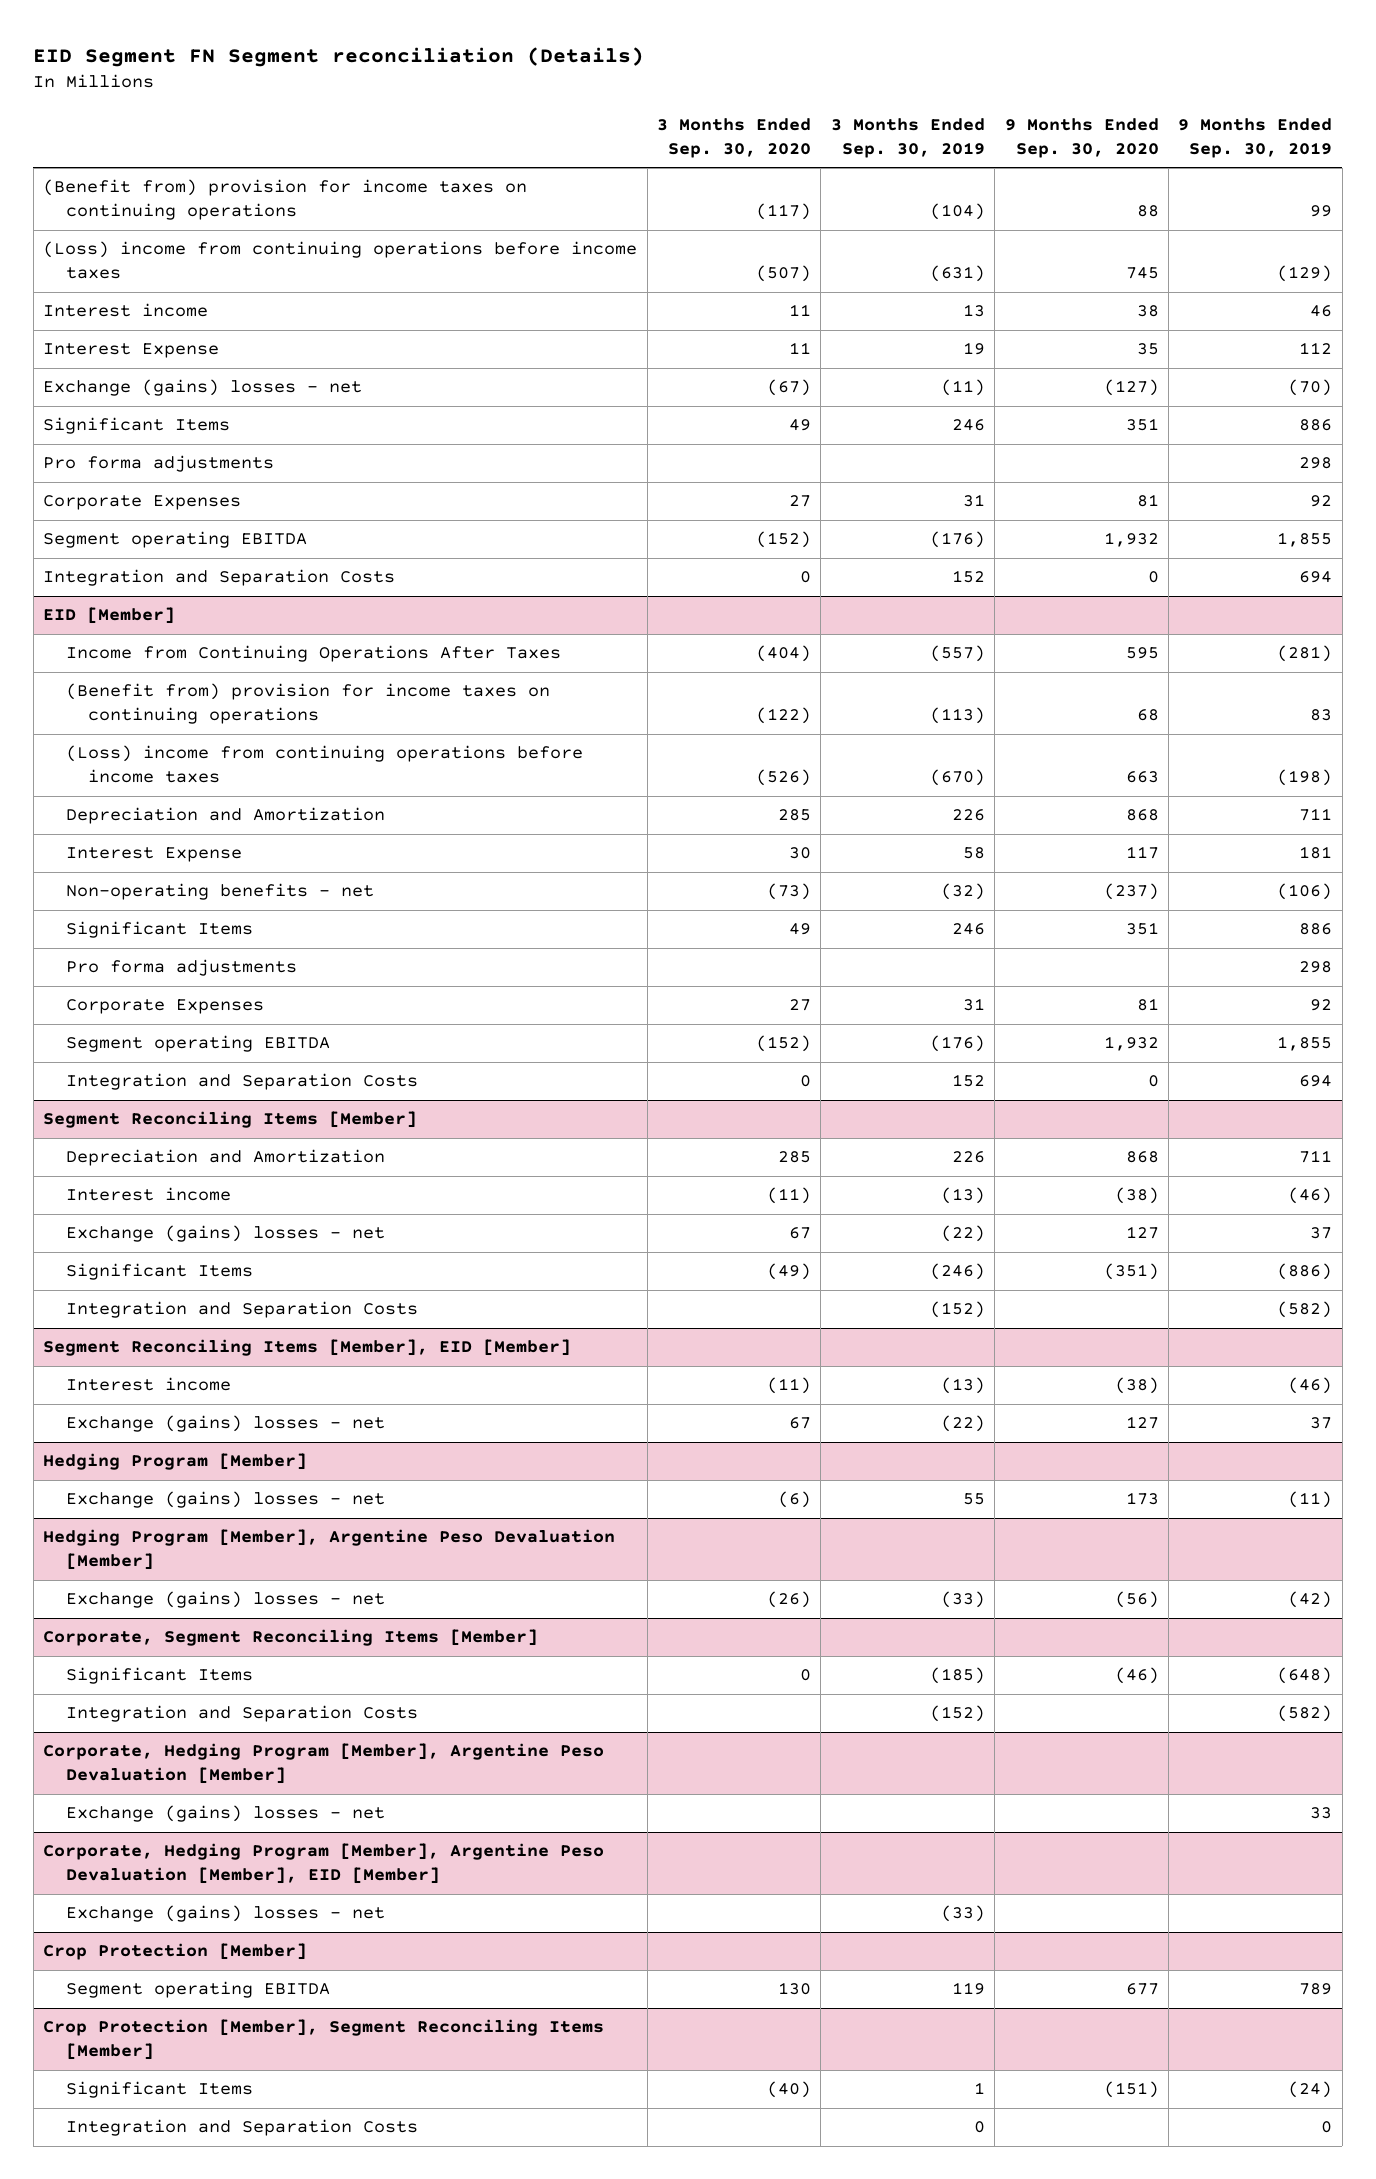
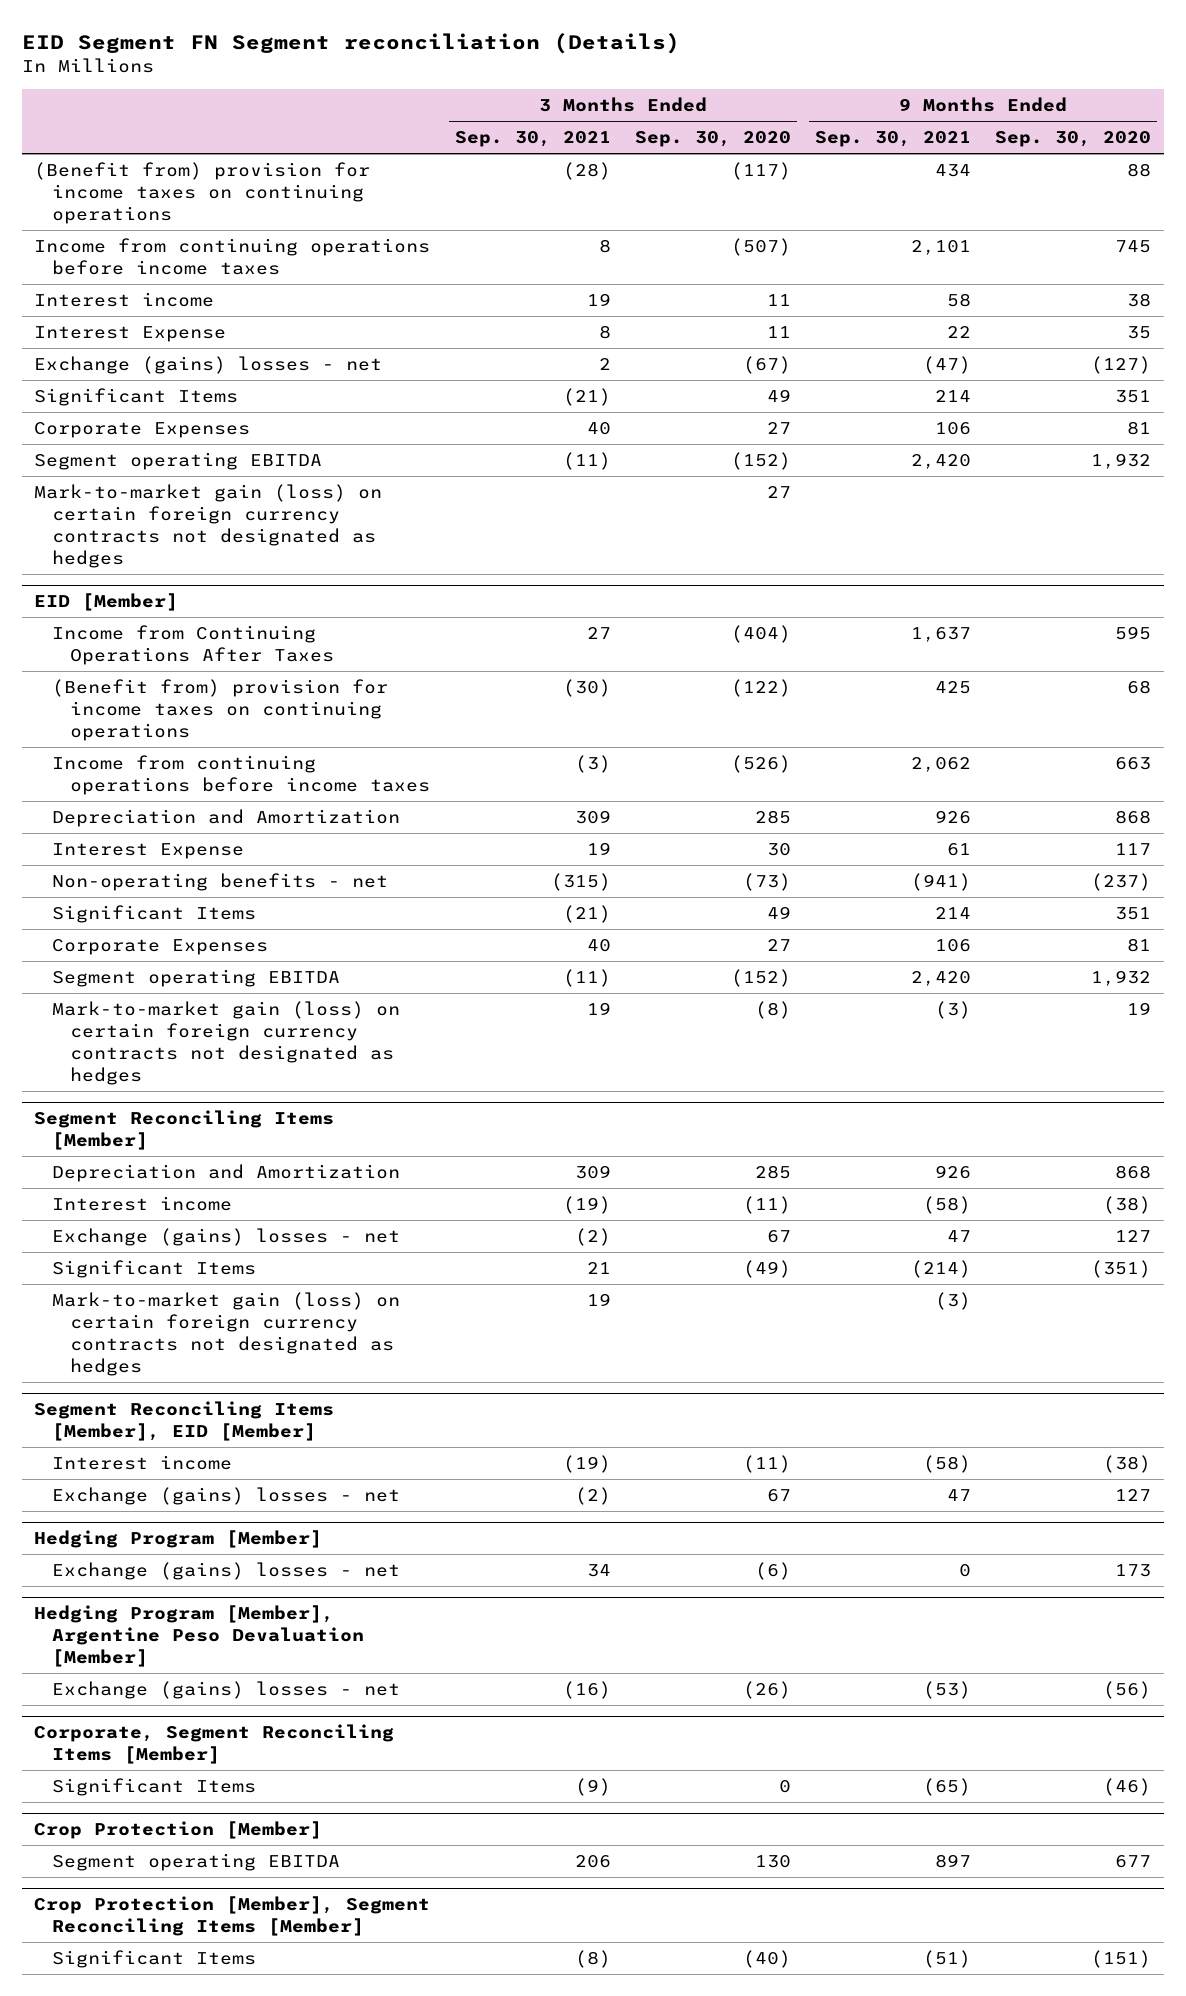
[830,117,985,158] 3 Months Ended Sep. 30, 2019 -> none
[1178,117,1333,158] 9 Months Ended Sep. 30, 2019 -> none
none -> [454,131,611,148] Sep. 30, 2021
none -> [815,131,972,148] Sep. 30, 2021
[43,241,638,280] (Loss) income from continuing operations before income taxes -> [34,237,431,275] Income from continuing operations before income taxes
[43,455,275,473] Pro forma adjustments -> none
[43,569,396,587] Integration and Separation Costs -> none
none -> [34,483,383,569] Mark-to-market gain (loss) on certain foreign currency contracts not designated as hedges
[65,745,583,784] (Loss) income from continuing operations before income taxes -> [52,754,431,795] Income from continuing operations before income taxes
[65,959,297,977] Pro forma adjustments -> none
[65,1073,418,1091] Integration and Separation Costs -> none
none -> [52,1000,401,1086] Mark-to-market gain (loss) on certain foreign currency contracts not designated as hedges
[65,1301,418,1319] Integration and Separation Costs -> none
none -> [52,1291,401,1377] Mark-to-market gain (loss) on certain foreign currency contracts not designated as hedges
[65,1705,418,1723] Integration and Separation Costs -> none
[43,1743,605,1785] Corporate, Hedging Program [Member], Argentine Peso Devaluation [Member] -> none
[65,1805,385,1823] Exchange (gains) losses - net -> none
[43,1843,605,1885] Corporate, Hedging Program [Member], Argentine Peso Devaluation [Member], EID [Member] -> none
[65,1905,385,1923] Exchange (gains) losses - net -> none
[65,2119,418,2137] Integration and Separation Costs -> none

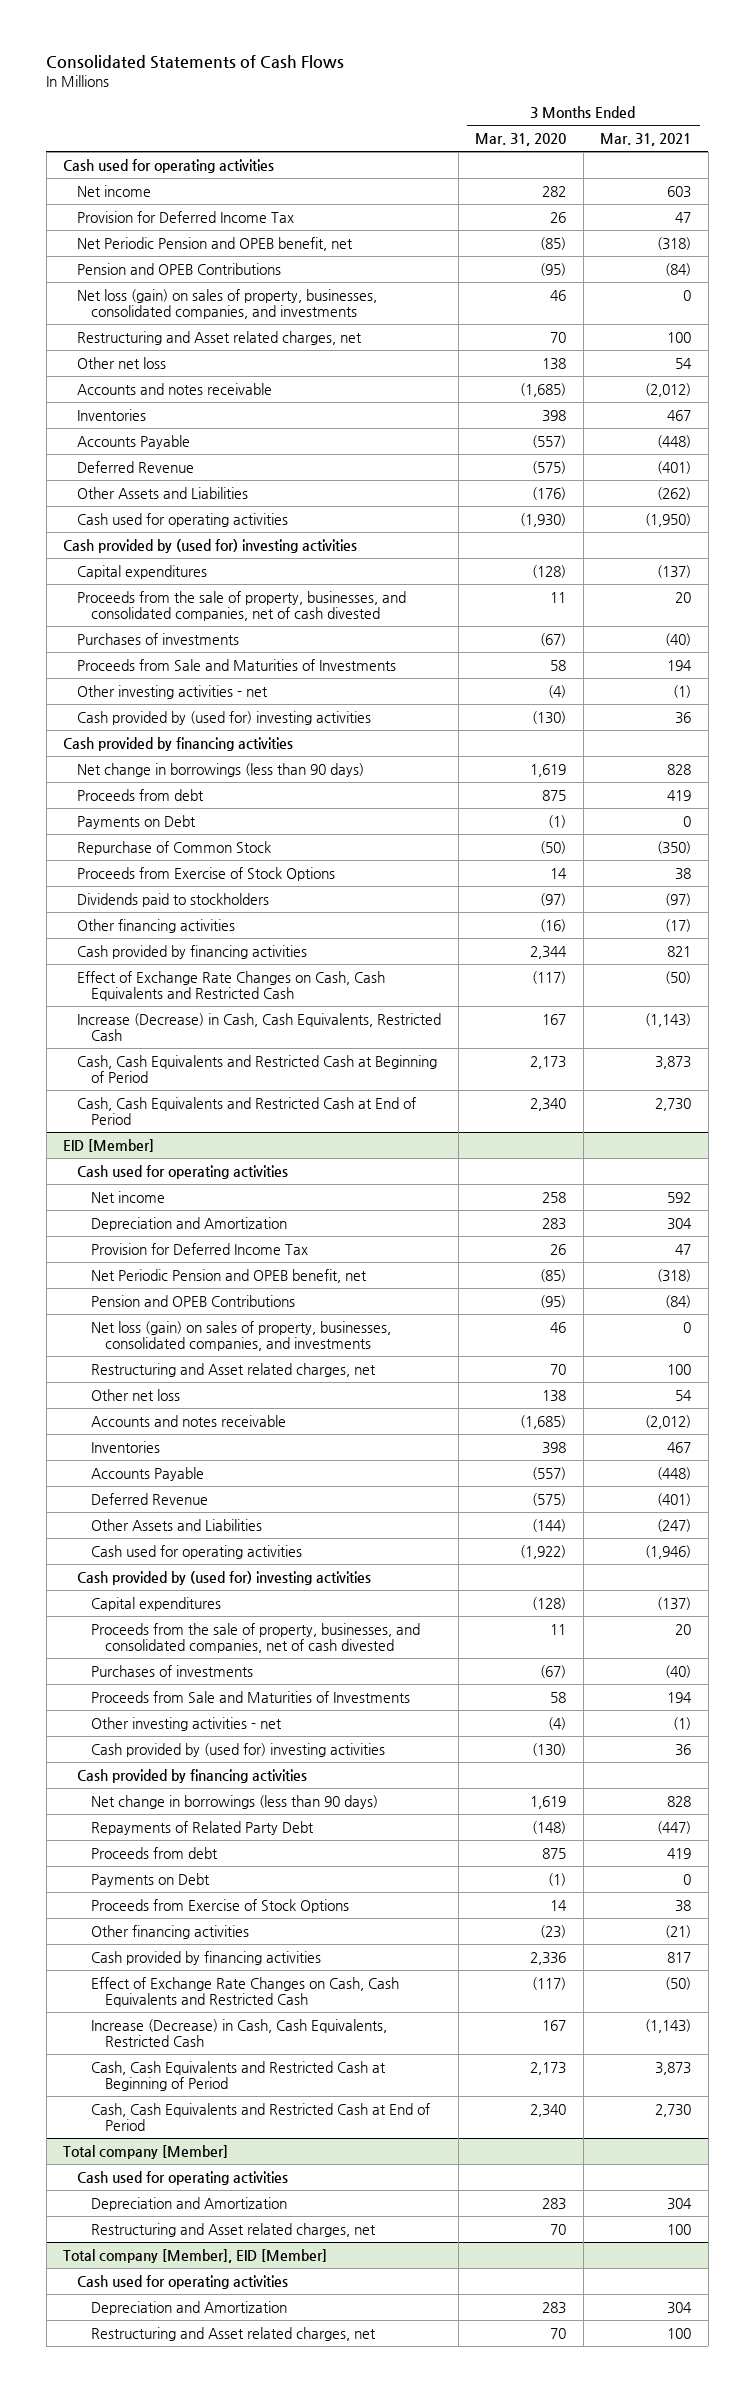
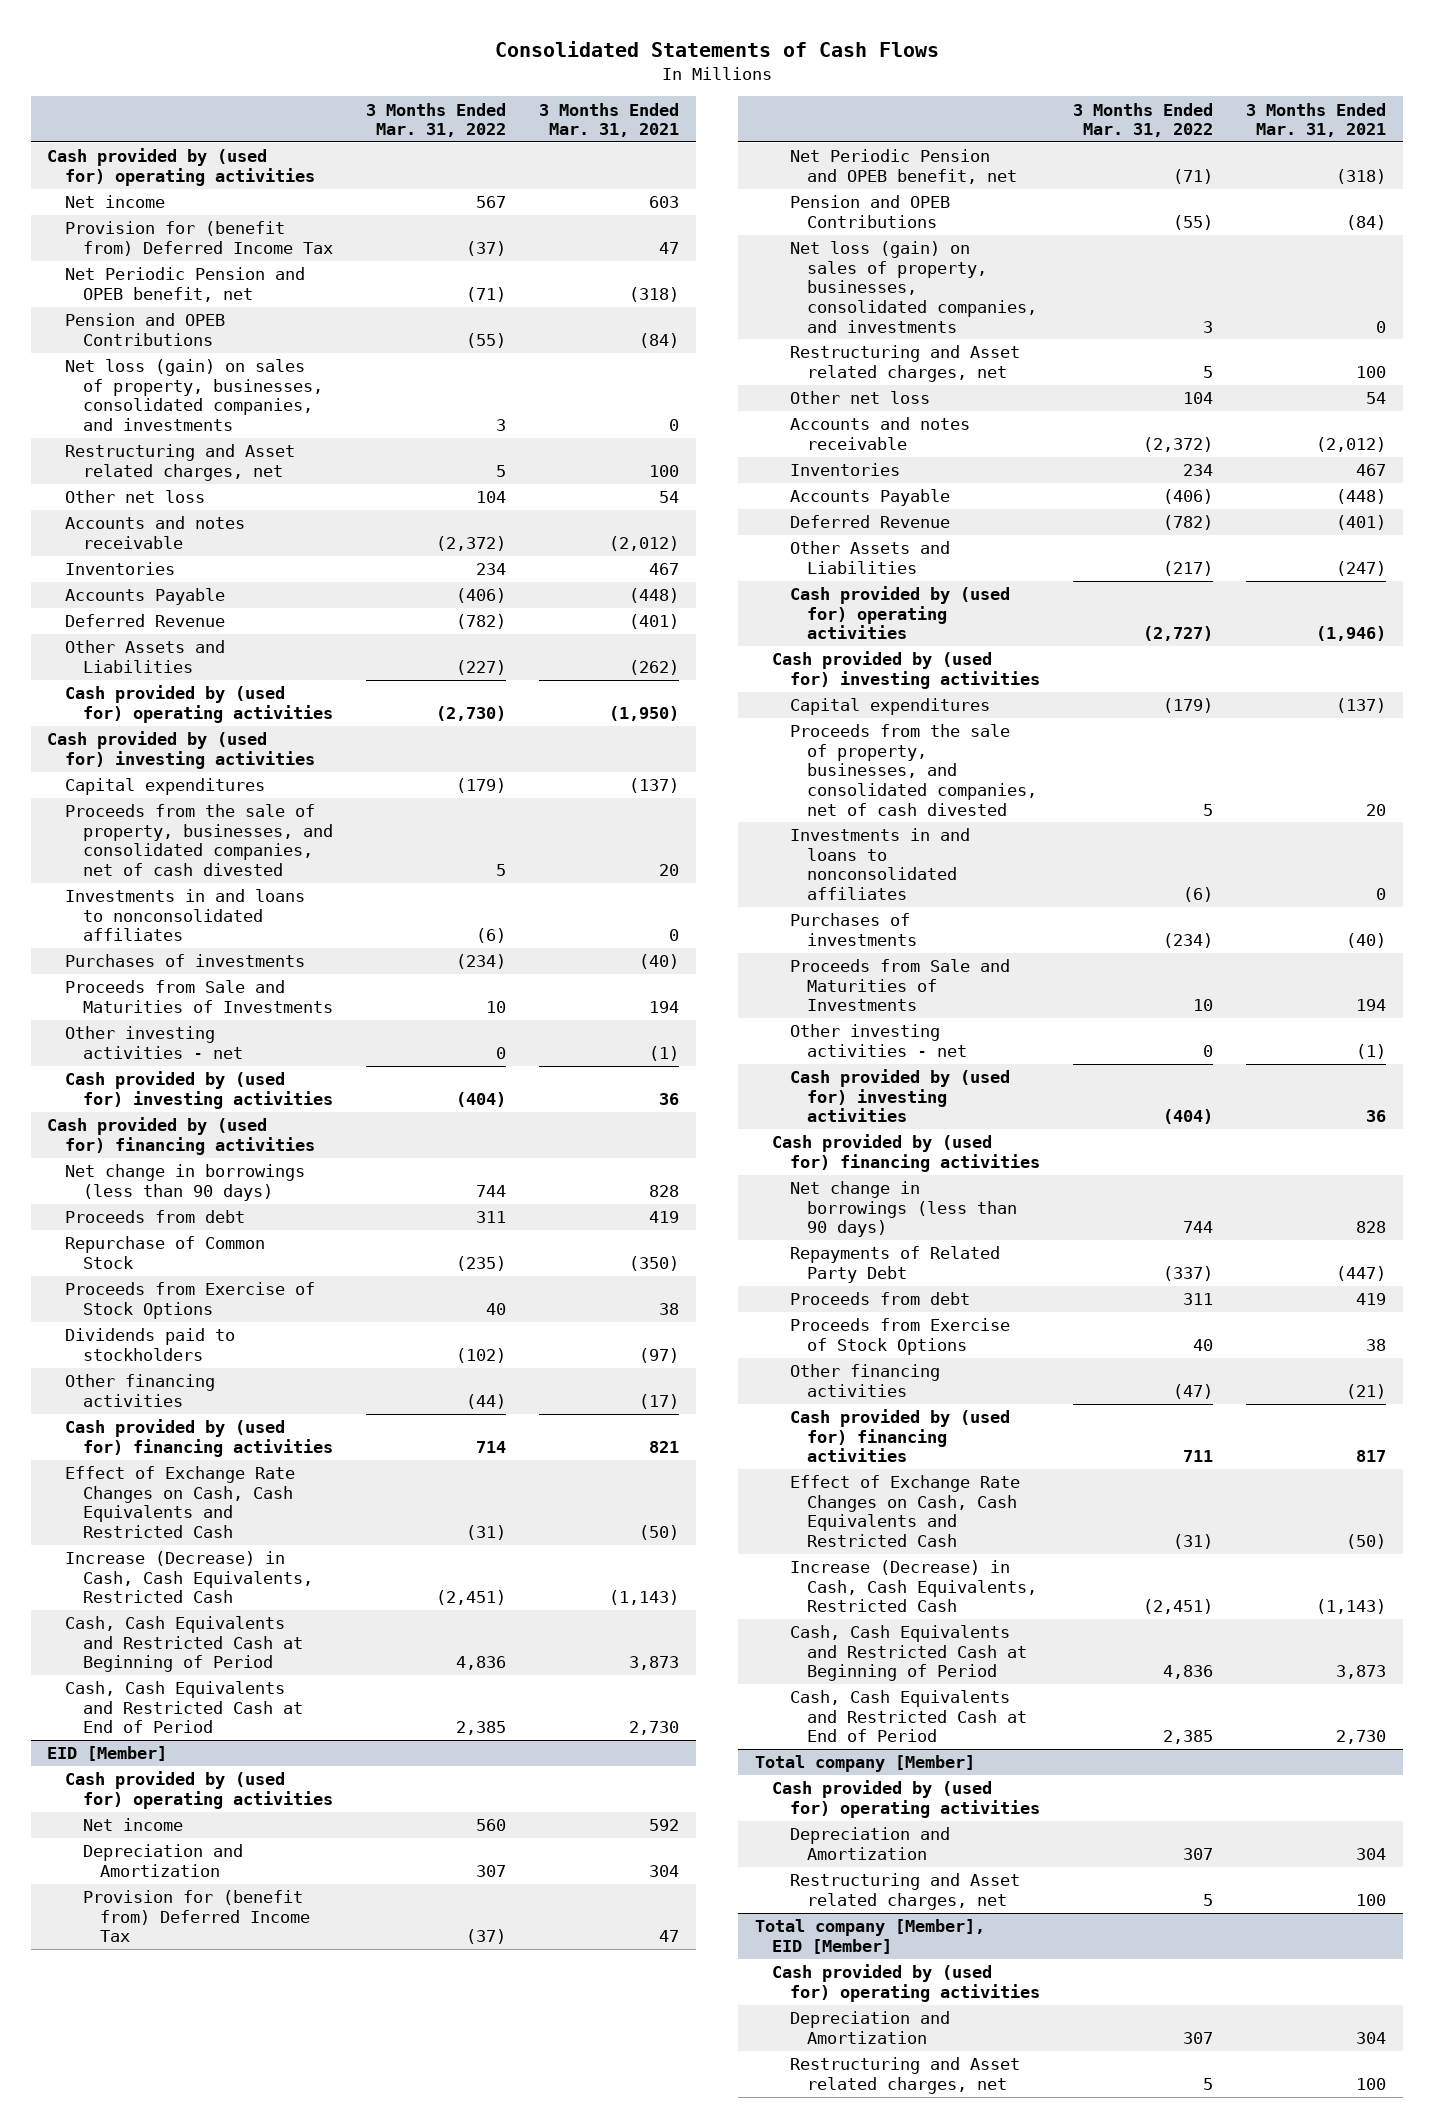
[475,133,567,147] Mar. 31, 2020 -> none
none -> [365,102,506,138] 3 Months Ended Mar. 31, 2022
[63,158,275,173] Cash used for operating activities -> [47,148,316,186] Cash provided by (used for) operating activities
[76,210,294,223] Provision for Deferred Income Tax -> [65,221,333,256] Provision for (benefit from) Deferred Income Tax
[76,512,288,527] Cash used for operating activities -> [65,685,333,723] Cash provided by (used for) operating activities
none -> [65,889,306,942] Investments in and loans to nonconsolidated affiliates
[63,736,294,751] Cash provided by financing activities -> [47,1117,316,1155] Cash provided by (used for) financing activities
[76,814,196,829] Payments on Debt -> none
[76,944,307,959] Cash provided by financing activities -> [65,1419,333,1457] Cash provided by (used for) financing activities
[76,1164,288,1179] Cash used for operating activities -> [65,1771,333,1809] Cash provided by (used for) operating activities
[90,1242,308,1255] Provision for Deferred Income Tax -> [82,1890,311,1943] Provision for (benefit from) Deferred Income Tax
[90,1544,302,1559] Cash used for operating activities -> [789,586,1010,640] Cash provided by (used for) operating activities
none -> [789,828,970,900] Investments in and loans to nonconsolidated affiliates
[76,1768,307,1783] Cash provided by financing activities -> [772,1134,1040,1172] Cash provided by (used for) financing activities
[90,1872,210,1887] Payments on Debt -> none
[90,1950,321,1965] Cash provided by financing activities -> [789,1409,1010,1463] Cash provided by (used for) financing activities
[76,2170,288,2185] Cash used for operating activities -> [772,1780,1040,1818] Cash provided by (used for) operating activities
[76,2274,288,2289] Cash used for operating activities -> [772,1964,1040,2002] Cash provided by (used for) operating activities

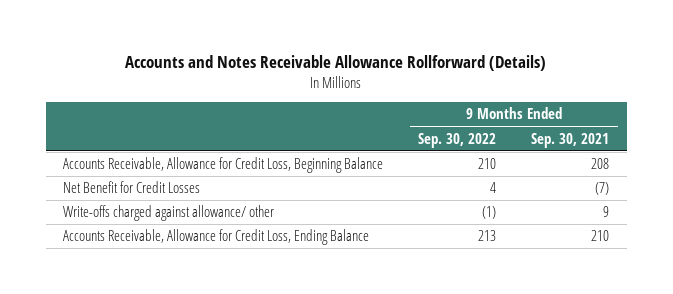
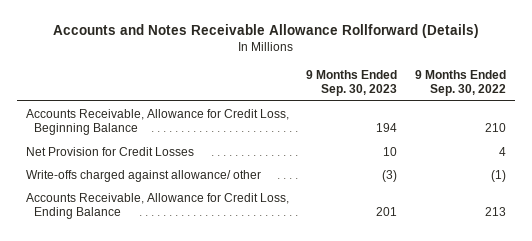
[531,132,610,148] Sep. 30, 2021 -> none
none -> [306,69,398,97] 9 Months Ended Sep. 30, 2023
[63,181,201,194] Net Benefit for Credit Losses -> [25,146,194,156] Net Provision for Credit Losses

